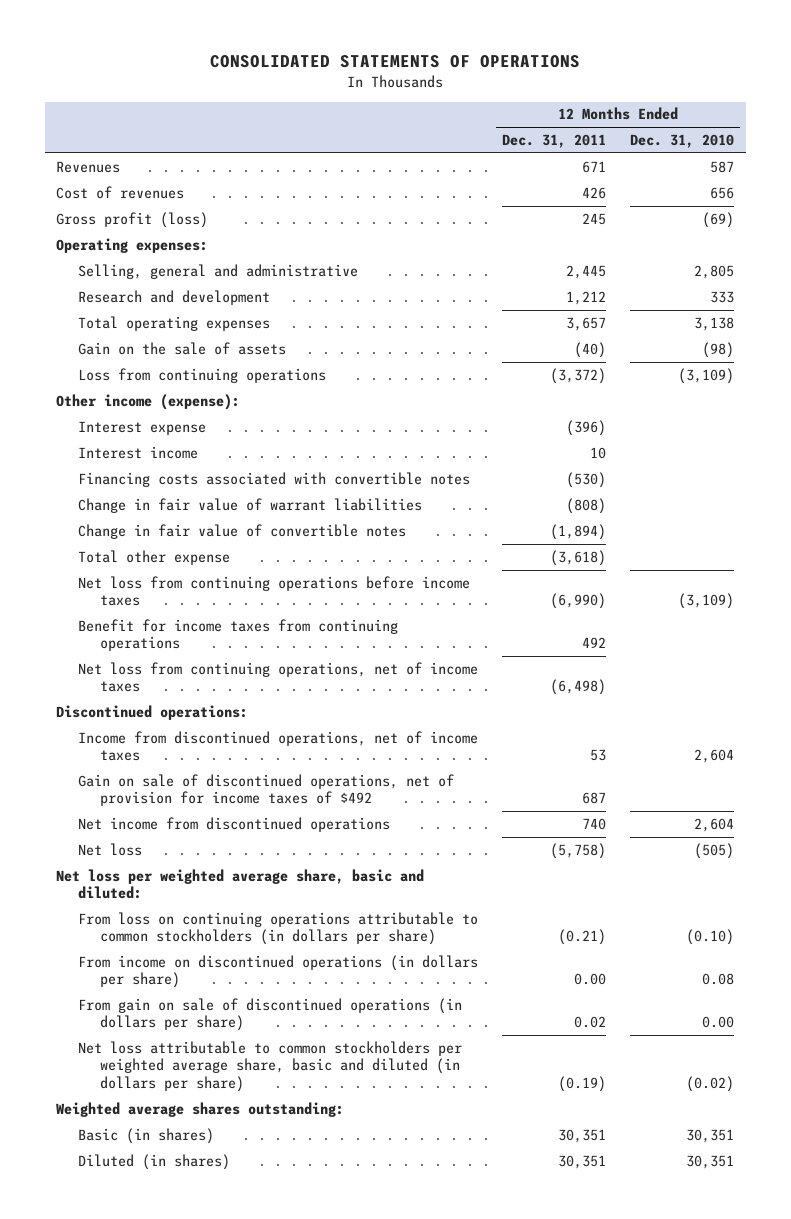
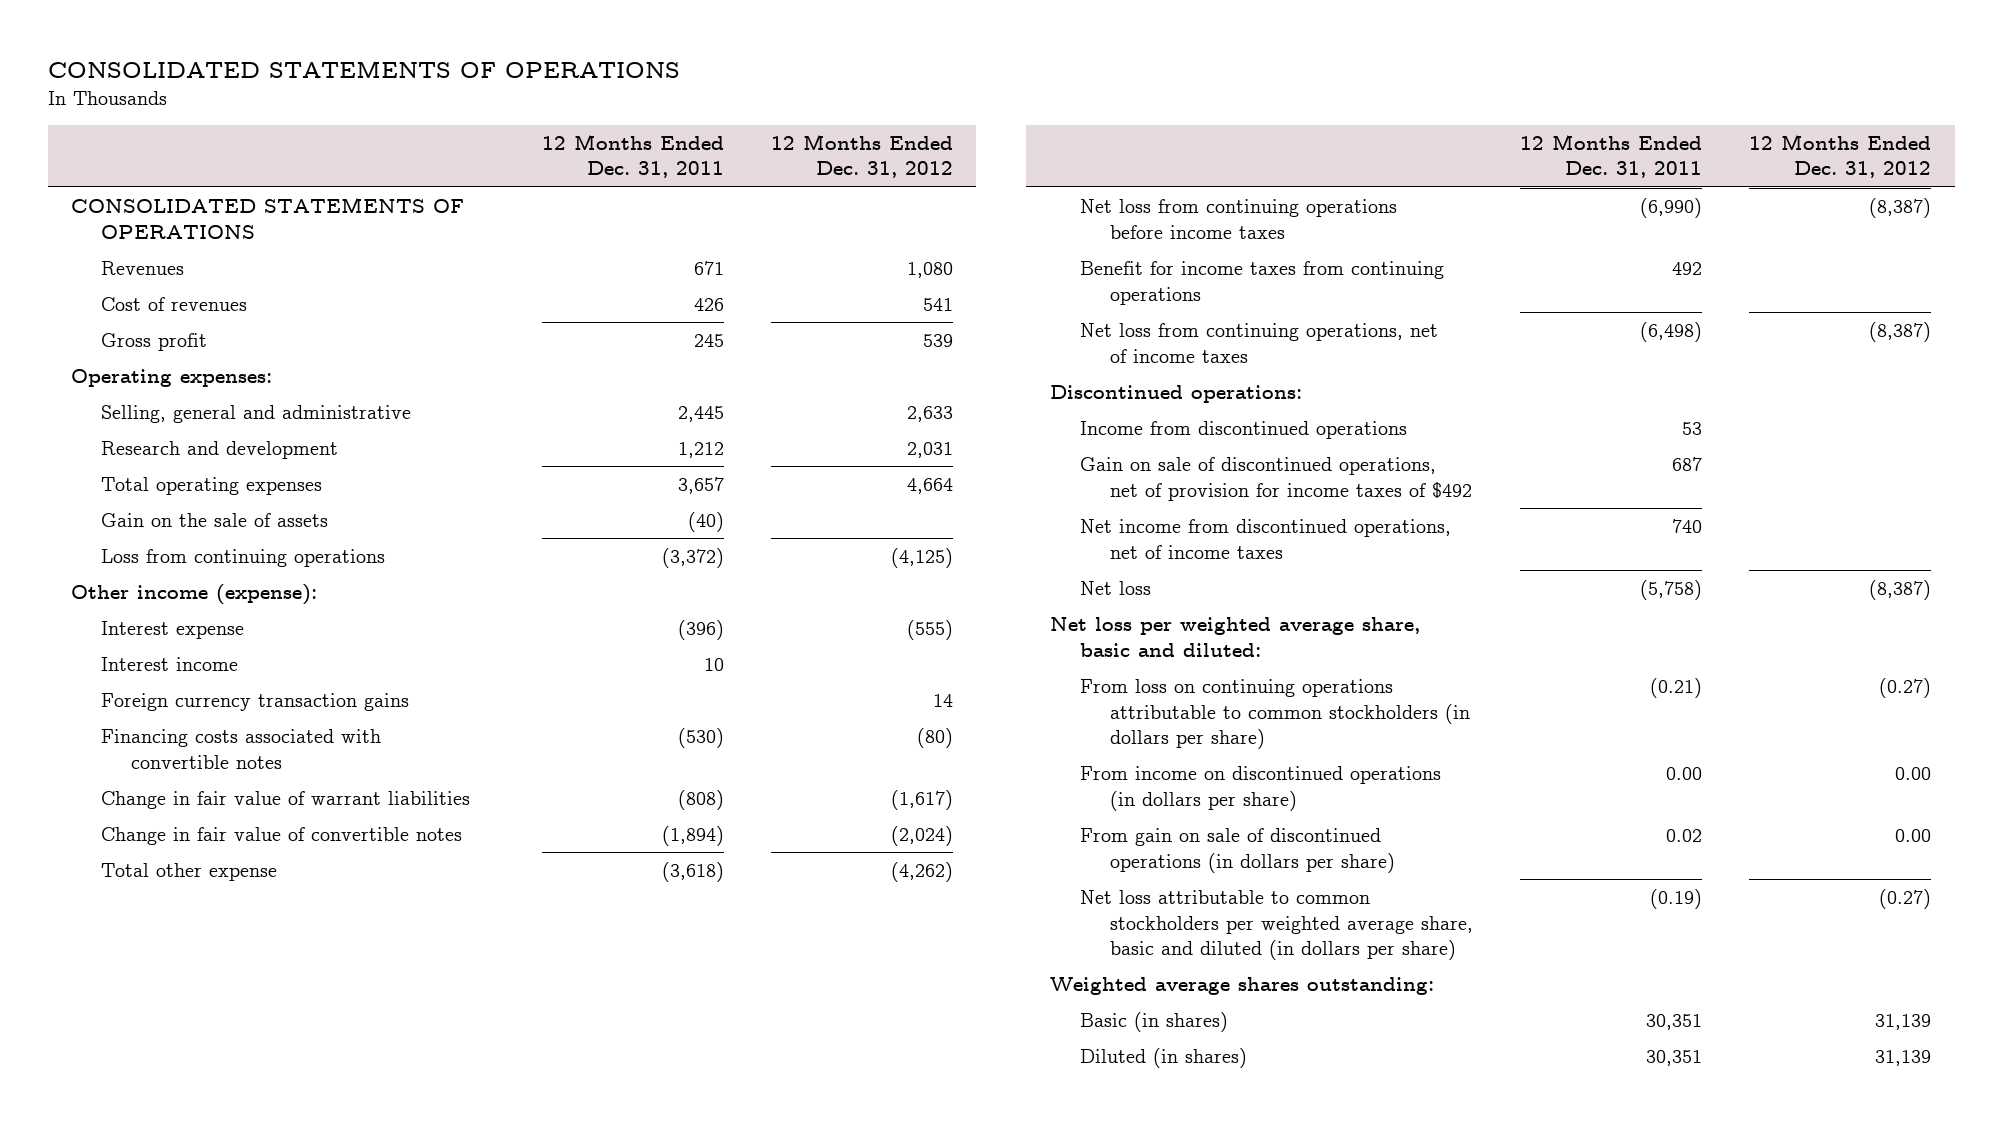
[630,134,735,149] Dec. 31, 2010 -> none
none -> [770,133,953,179] 12 Months Ended Dec. 31, 2012
none -> [71,196,465,239] CONSOLIDATED STATEMENTS OF OPERATIONS
[56,211,209,228] Gross profit (loss) -> [101,332,208,351] Gross profit
none -> [101,692,410,711] Foreign currency transaction gains
[78,730,479,762] Income from discontinued operations, net of income taxes -> [1079,420,1407,439] Income from discontinued operations
[78,816,391,832] Net income from discontinued operations -> [1079,518,1451,559] Net income from discontinued operations, net of income taxes

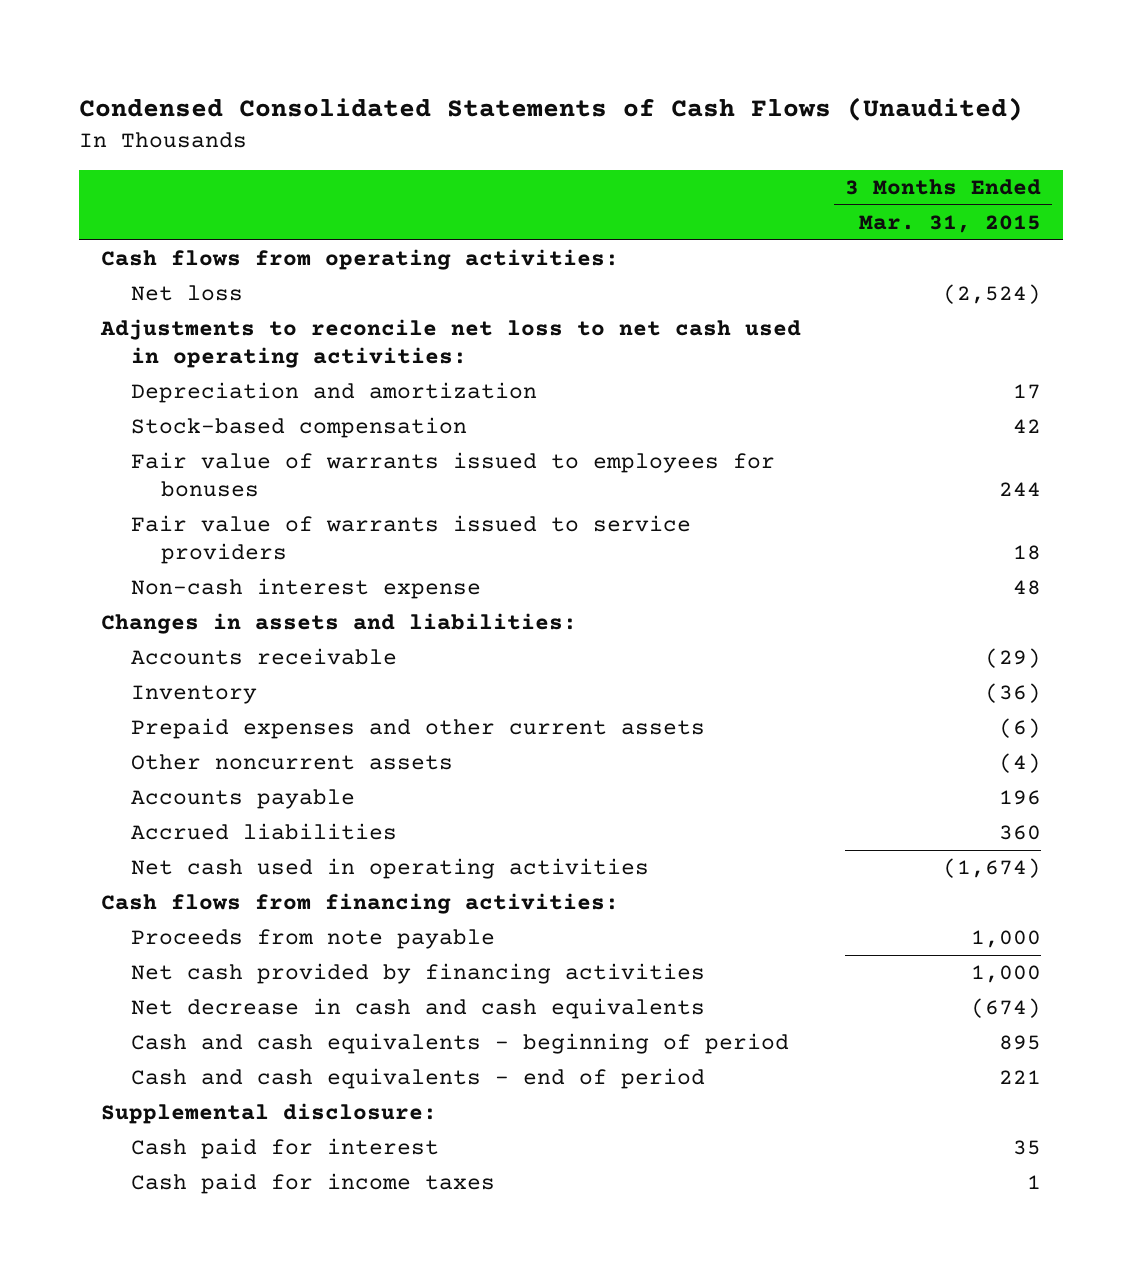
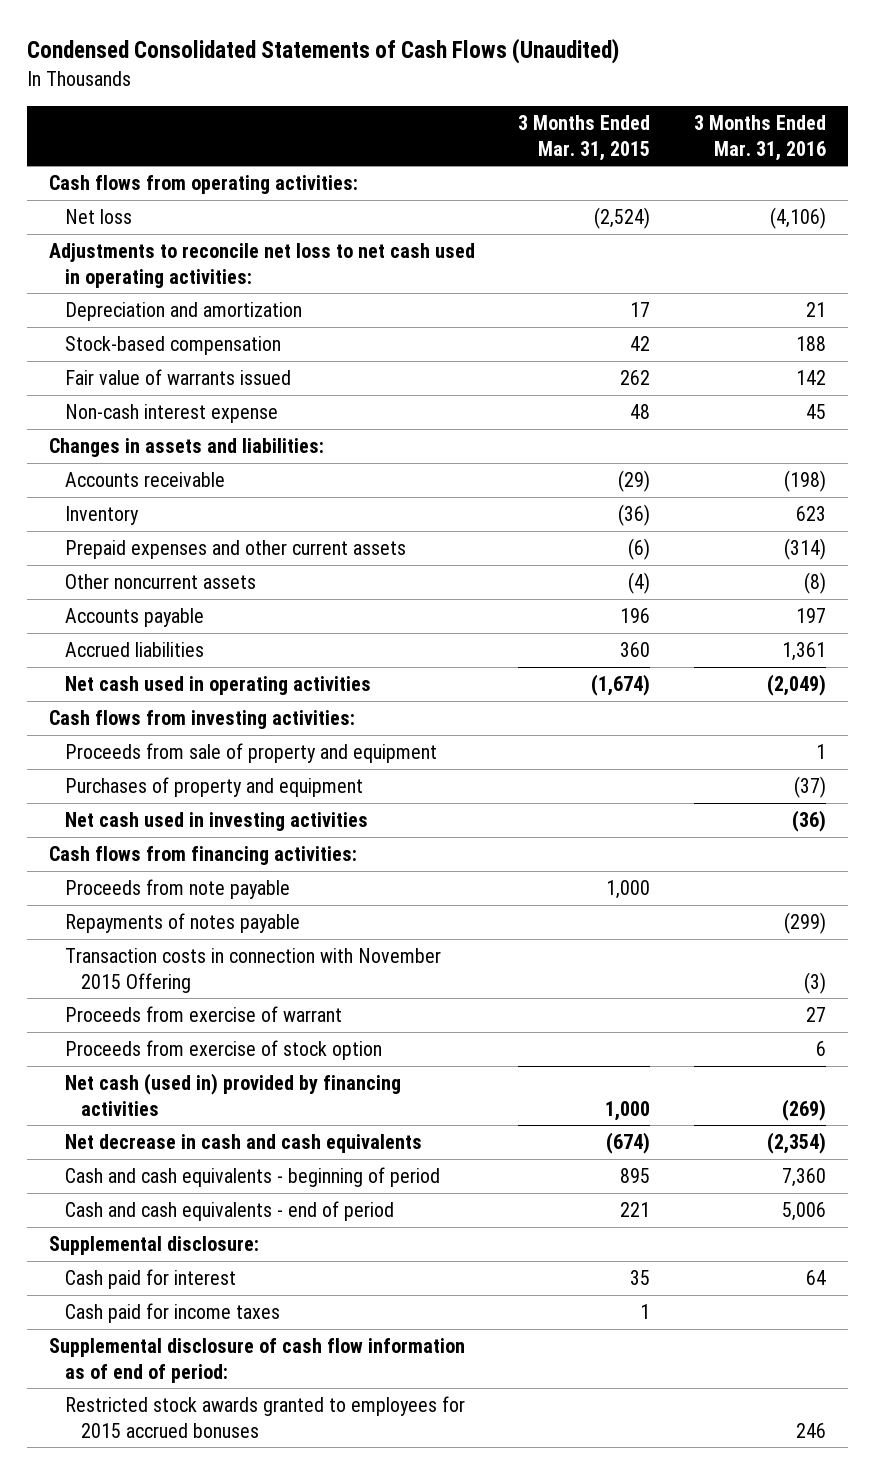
none -> [693,114,826,161] 3 Months Ended Mar. 31, 2016
[131,452,776,497] Fair value of warrants issued to employees for bonuses -> none
[131,515,692,564] Fair value of warrants issued to service providers -> [65,368,292,385] Fair value of warrants issued
[1013,544,1042,560] 18 -> [620,369,651,385] 262
none -> [48,709,355,729] Cash flows from investing activities:
none -> [65,742,438,763] Proceeds from sale of property and equipment
none -> [65,776,364,797] Purchases of property and equipment
none -> [65,811,369,831] Net cash used in investing activities
none -> [65,912,301,933] Repayments of notes payable
none -> [65,947,442,993] Transaction costs in connection with November 2015 Offering
none -> [65,1005,343,1022] Proceeds from exercise of warrant
none -> [65,1039,383,1060] Proceeds from exercise of stock option
[131,963,706,985] Net cash provided by financing activities -> [65,1072,402,1116] Net cash (used in) provided by financing activities
none -> [48,1337,465,1383] Supplemental disclosure of cash flow information as of end of period:
none -> [65,1395,466,1438] Restricted stock awards granted to employees for 2015 accrued bonuses

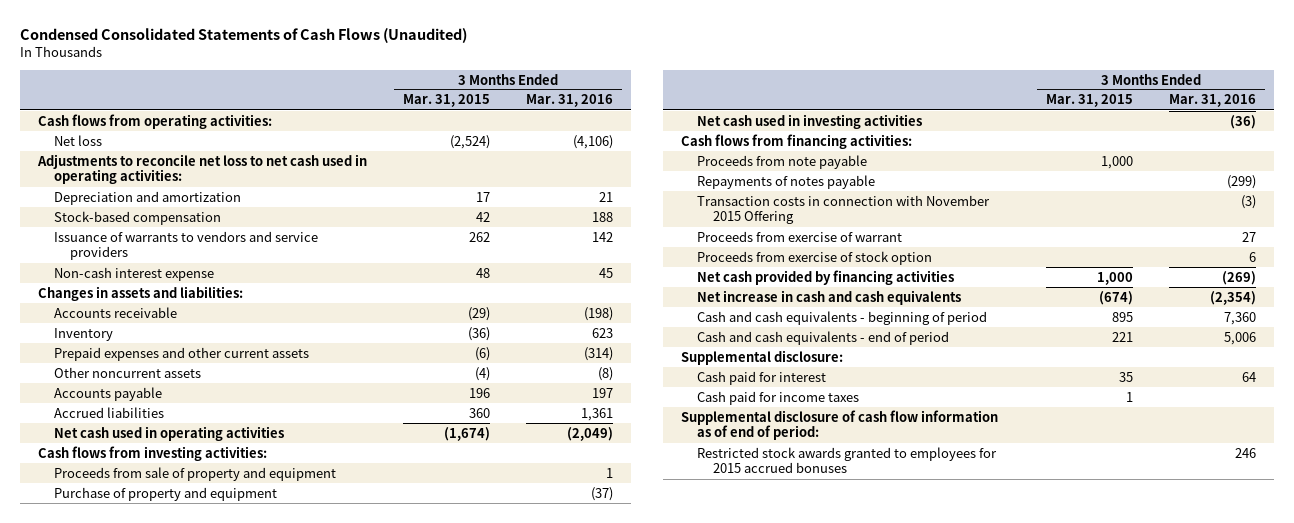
[65,368,292,385] Fair value of warrants issued -> [54,230,319,261] Issuance of warrants to vendors and service providers
[65,776,364,797] Purchases of property and equipment -> [54,486,278,501] Purchase of property and equipment
[65,1072,402,1116] Net cash (used in) provided by financing activities -> [696,269,954,285] Net cash provided by financing activities
[65,1133,423,1153] Net decrease in cash and cash equivalents -> [696,289,961,305] Net increase in cash and cash equivalents

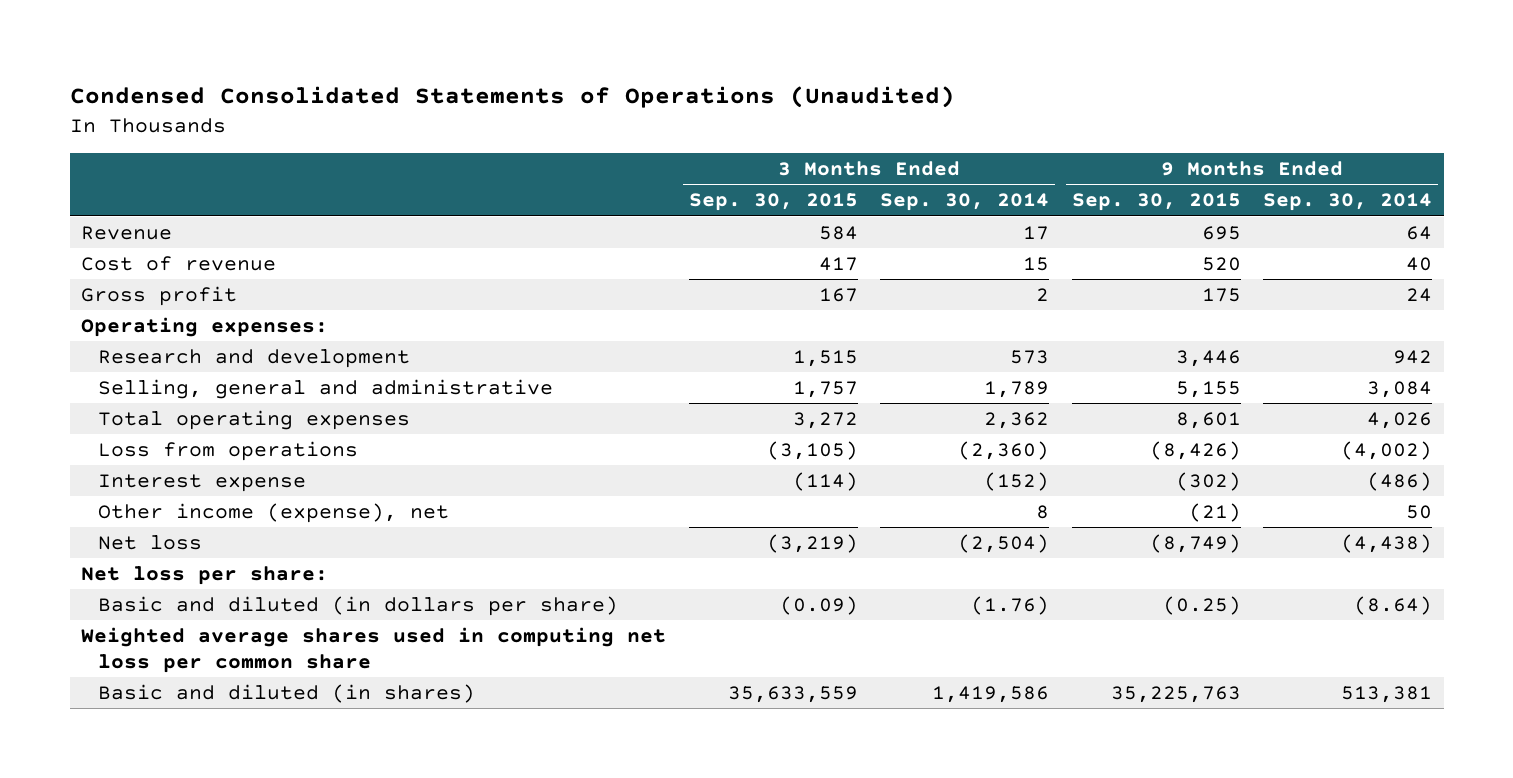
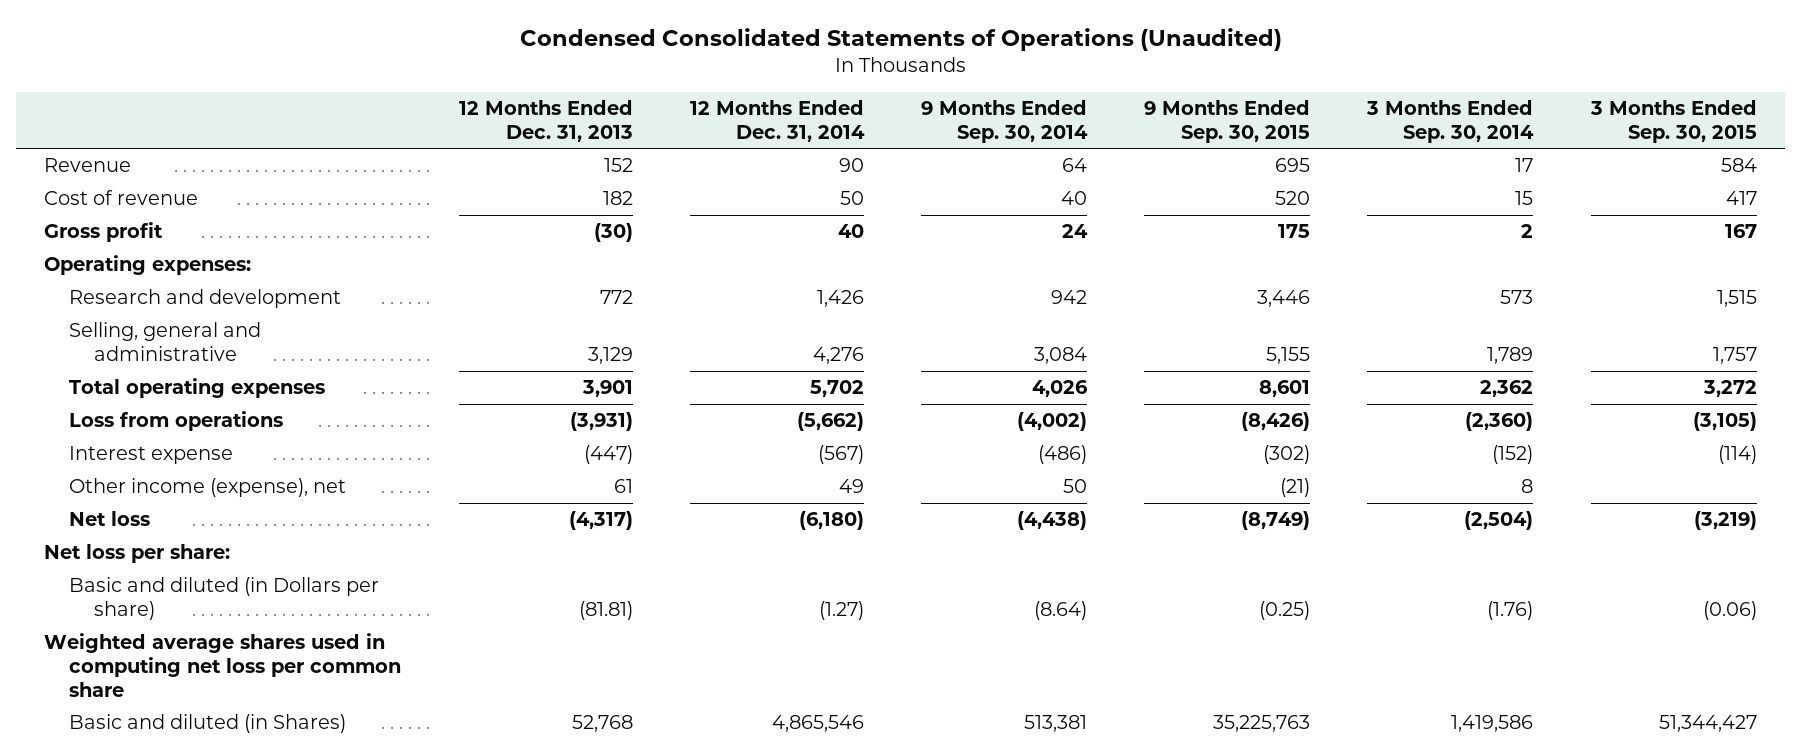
none -> [458,99,633,142] 12 Months Ended Dec. 31, 2013
none -> [689,99,865,142] 12 Months Ended Dec. 31, 2014
[98,595,619,616] Basic and diluted (in dollars per share) -> [69,577,380,621] Basic and diluted (in Dollars per share)
[779,595,858,615] (0.09) -> [1702,601,1757,621] (0.06)
[98,683,476,703] Basic and diluted (in shares) -> [69,714,347,734] Basic and diluted (in Shares)
[727,685,858,703] 35,633,559 -> [1658,715,1757,733] 51,344,427

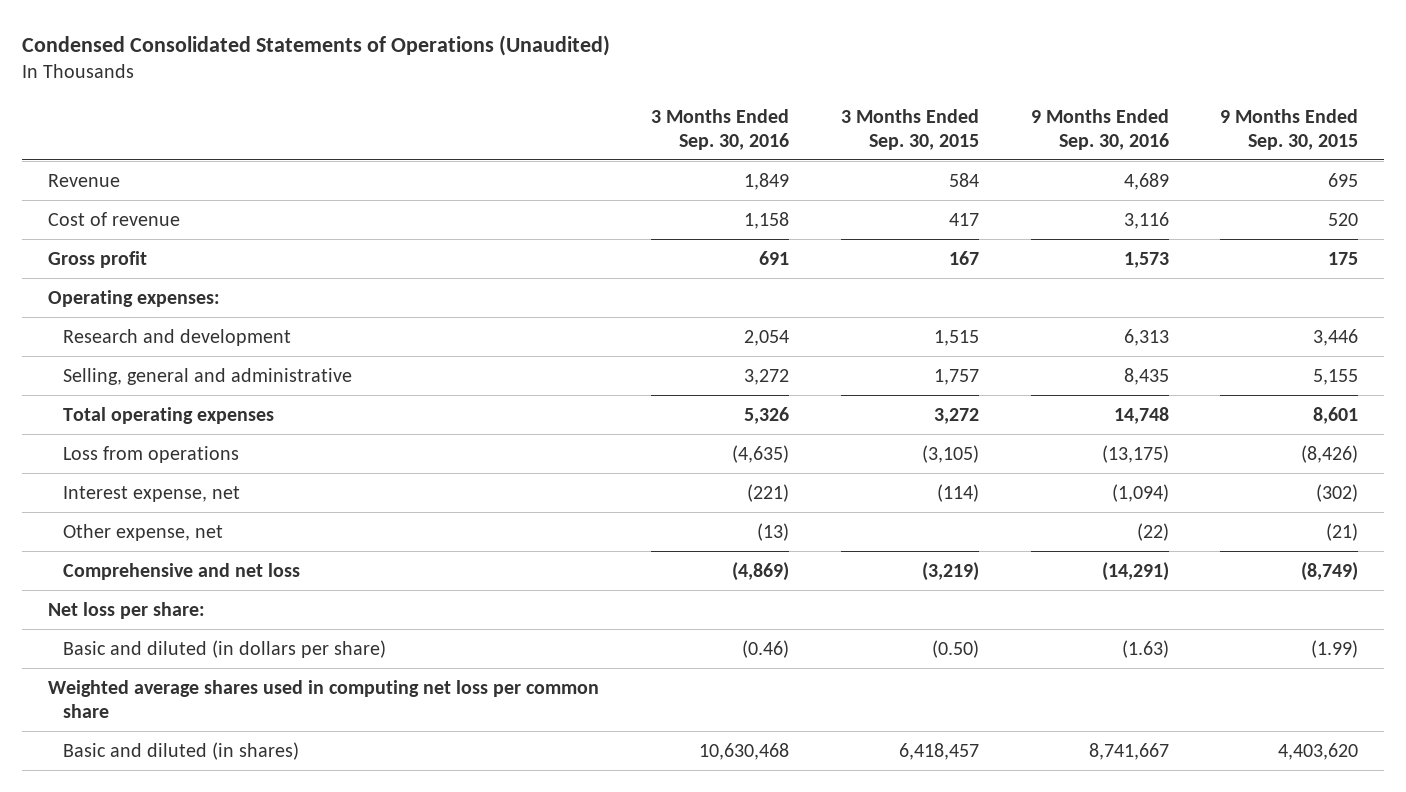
[458,99,633,142] 12 Months Ended Dec. 31, 2013 -> none
[689,99,865,142] 12 Months Ended Dec. 31, 2014 -> none
[921,99,1089,143] 9 Months Ended Sep. 30, 2014 -> none
[1366,99,1535,143] 3 Months Ended Sep. 30, 2014 -> none
none -> [650,108,789,150] 3 Months Ended Sep. 30, 2016
none -> [1030,108,1169,150] 9 Months Ended Sep. 30, 2016
[69,446,234,465] Interest expense -> [62,485,240,502] Interest expense, net
[69,478,347,498] Other income (expense), net -> [62,523,223,541] Other expense, net
[69,511,151,527] Net loss -> [62,562,300,580] Comprehensive and net loss
[69,577,380,621] Basic and diluted (in Dollars per share) -> [62,639,386,658] Basic and diluted (in dollars per share)
[1259,601,1311,621] (0.25) -> [1311,639,1359,658] (1.99)
[1702,601,1757,621] (0.06) -> [931,639,979,658] (0.50)
[69,714,347,734] Basic and diluted (in Shares) -> [62,741,299,760] Basic and diluted (in shares)
[1213,715,1311,733] 35,225,763 -> [1278,742,1359,760] 4,403,620
[1658,715,1757,733] 51,344,427 -> [898,742,979,760] 6,418,457

